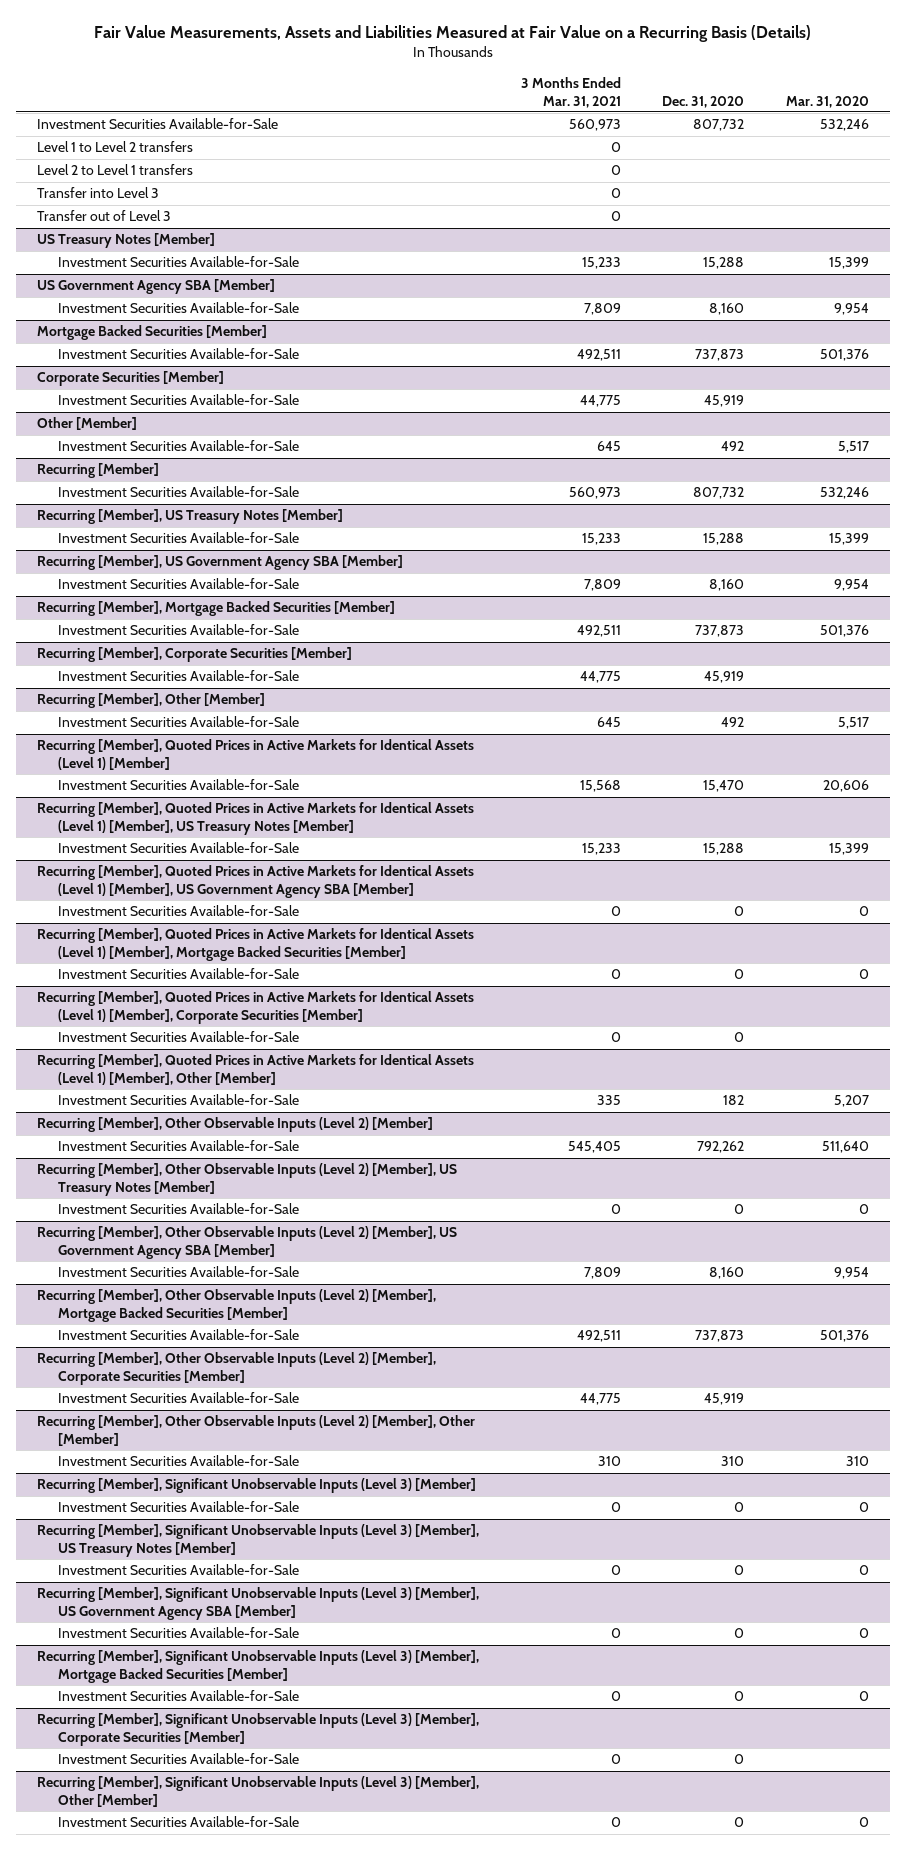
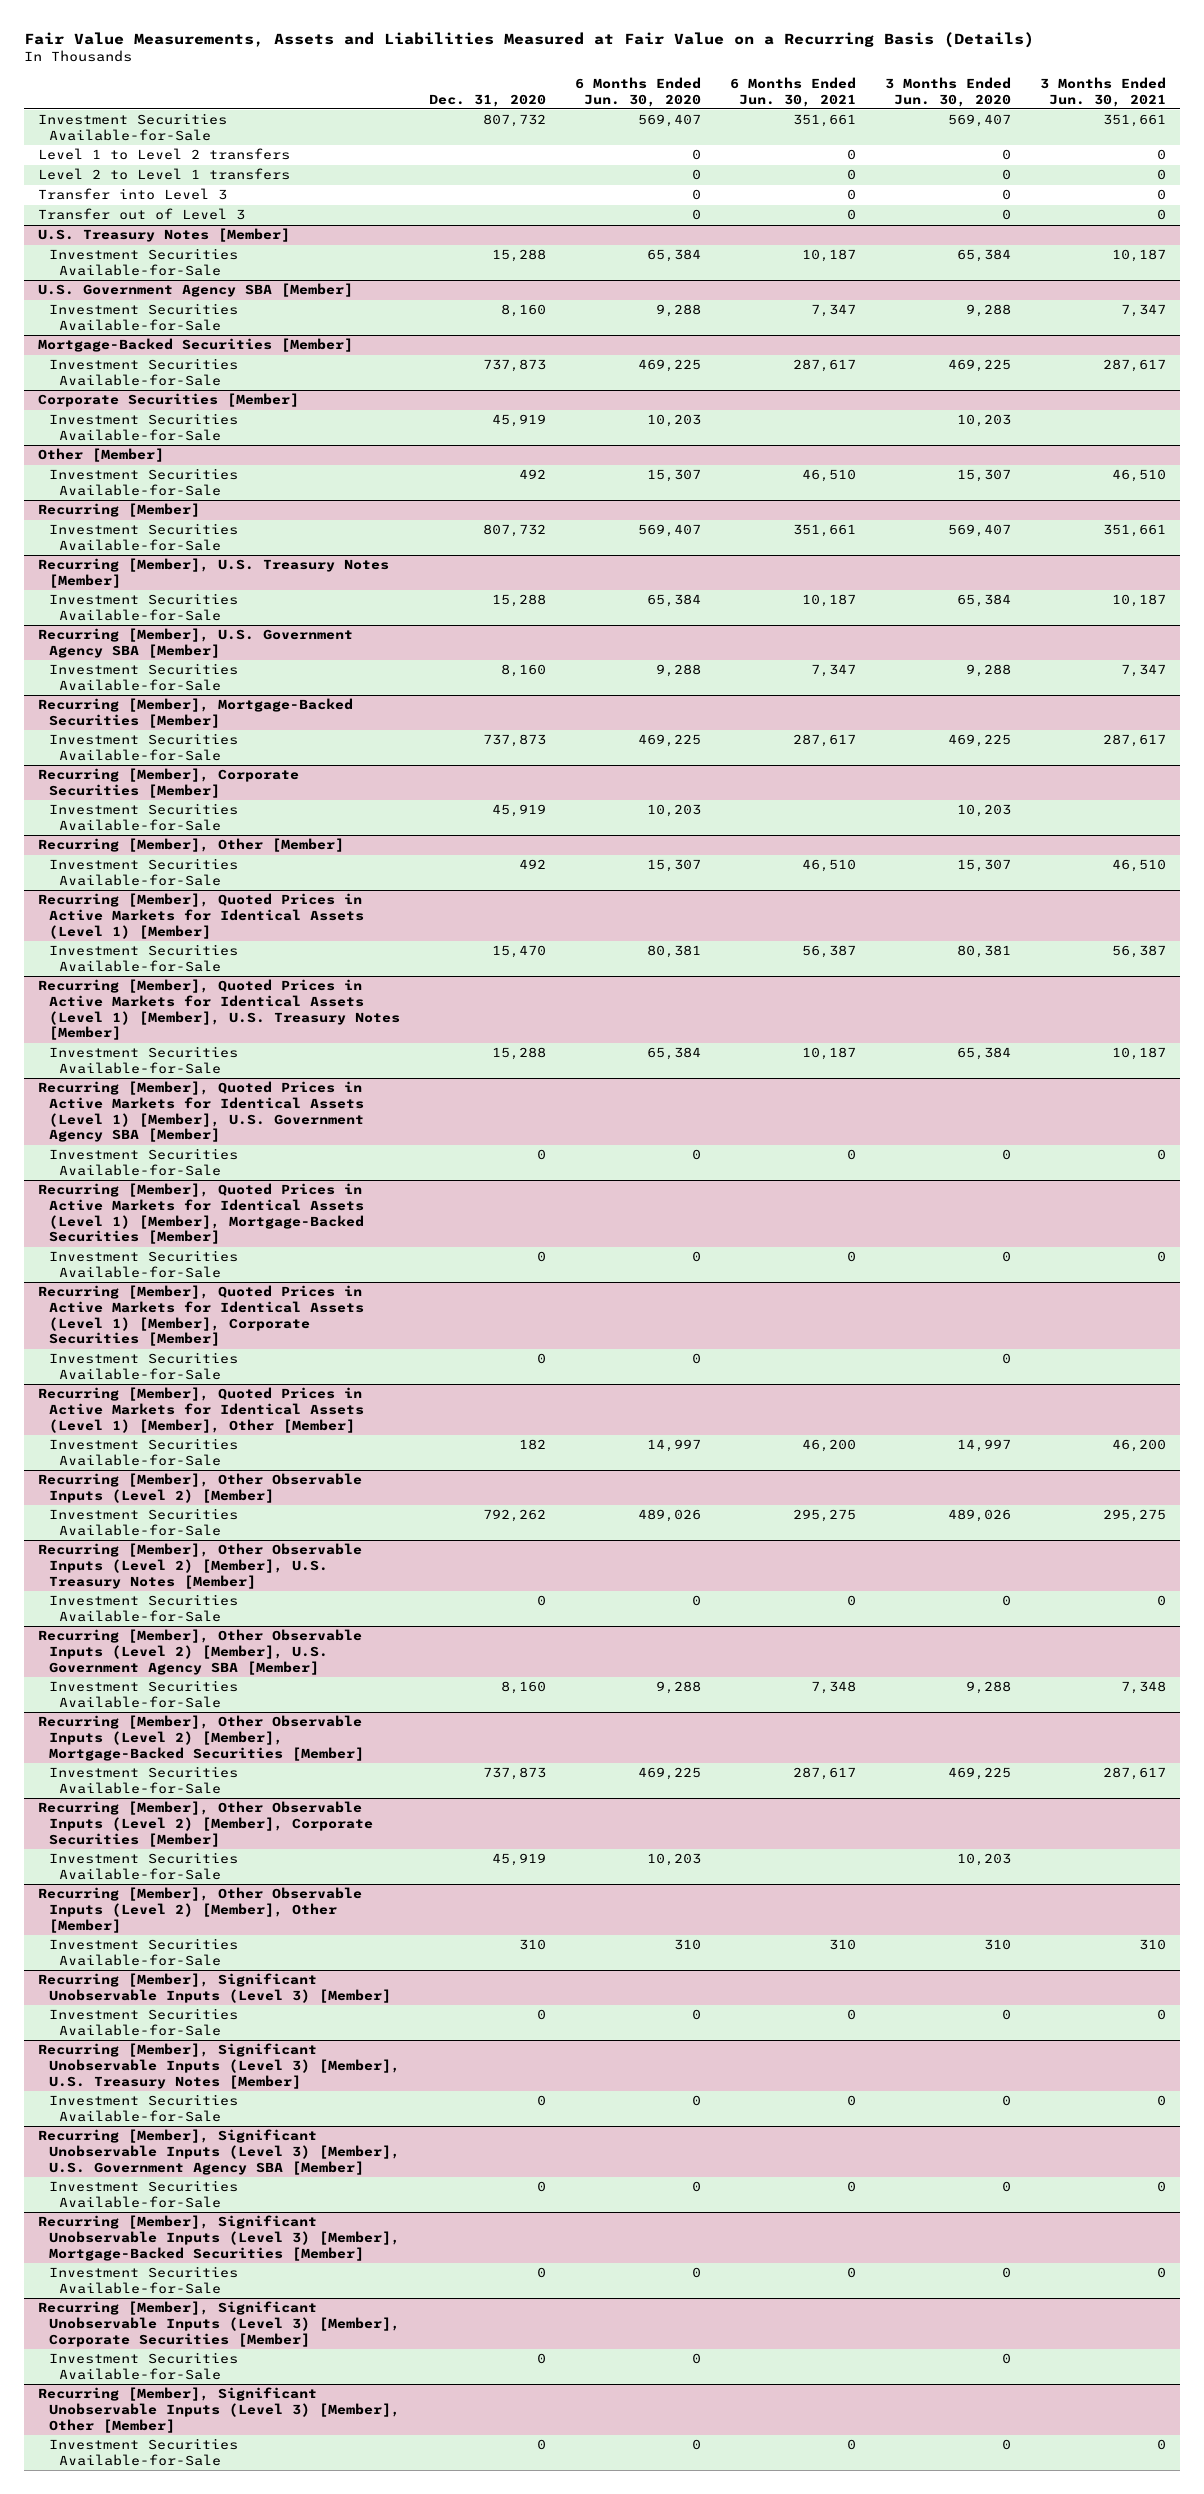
[520,76,621,108] 3 Months Ended Mar. 31, 2021 -> none
[785,95,869,108] Mar. 31, 2020 -> none
none -> [574,76,701,107] 6 Months Ended Jun. 30, 2020
none -> [729,76,856,107] 6 Months Ended Jun. 30, 2021
none -> [884,76,1011,107] 3 Months Ended Jun. 30, 2020
none -> [1039,76,1166,107] 3 Months Ended Jun. 30, 2021
[37,233,216,249] US Treasury Notes [Member] -> [38,228,291,243] U.S. Treasury Notes [Member]
[37,279,276,295] US Government Agency SBA [Member] -> [38,283,354,298] U.S. Government Agency SBA [Member]
[37,325,268,341] Mortgage Backed Securities [Member] -> [38,338,354,353] Mortgage-Backed Securities [Member]
[37,509,344,525] Recurring [Member], US Treasury Notes [Member] -> [38,558,390,589] Recurring [Member], U.S. Treasury Notes [Member]
[37,555,404,571] Recurring [Member], US Government Agency SBA [Member] -> [38,628,354,659] Recurring [Member], U.S. Government Agency SBA [Member]
[37,601,396,617] Recurring [Member], Mortgage Backed Securities [Member] -> [38,698,354,729] Recurring [Member], Mortgage-Backed Securities [Member]
[37,802,475,836] Recurring [Member], Quoted Prices in Active Markets for Identical Assets (Level 1) [Member], US Treasury Notes [Member] -> [38,979,400,1041] Recurring [Member], Quoted Prices in Active Markets for Identical Assets (Level 1) [Member], U.S. Treasury Notes [Member]
[37,865,475,899] Recurring [Member], Quoted Prices in Active Markets for Identical Assets (Level 1) [Member], US Government Agency SBA [Member] -> [38,1081,364,1143] Recurring [Member], Quoted Prices in Active Markets for Identical Assets (Level 1) [Member], U.S. Government Agency SBA [Member]
[37,928,475,962] Recurring [Member], Quoted Prices in Active Markets for Identical Assets (Level 1) [Member], Mortgage Backed Securities [Member] -> [38,1183,364,1245] Recurring [Member], Quoted Prices in Active Markets for Identical Assets (Level 1) [Member], Mortgage-Backed Securities [Member]
[37,1163,458,1197] Recurring [Member], Other Observable Inputs (Level 2) [Member], US Treasury Notes [Member] -> [38,1543,363,1589] Recurring [Member], Other Observable Inputs (Level 2) [Member], U.S. Treasury Notes [Member]
[37,1226,458,1260] Recurring [Member], Other Observable Inputs (Level 2) [Member], US Government Agency SBA [Member] -> [38,1629,363,1675] Recurring [Member], Other Observable Inputs (Level 2) [Member], U.S. Government Agency SBA [Member]
[37,1289,437,1323] Recurring [Member], Other Observable Inputs (Level 2) [Member], Mortgage Backed Securities [Member] -> [38,1715,364,1761] Recurring [Member], Other Observable Inputs (Level 2) [Member], Mortgage-Backed Securities [Member]
[37,1524,480,1558] Recurring [Member], Significant Unobservable Inputs (Level 3) [Member], US Treasury Notes [Member] -> [38,2043,400,2089] Recurring [Member], Significant Unobservable Inputs (Level 3) [Member], U.S. Treasury Notes [Member]
[37,1587,480,1621] Recurring [Member], Significant Unobservable Inputs (Level 3) [Member], US Government Agency SBA [Member] -> [38,2129,400,2175] Recurring [Member], Significant Unobservable Inputs (Level 3) [Member], U.S. Government Agency SBA [Member]
[37,1650,480,1684] Recurring [Member], Significant Unobservable Inputs (Level 3) [Member], Mortgage Backed Securities [Member] -> [38,2215,400,2261] Recurring [Member], Significant Unobservable Inputs (Level 3) [Member], Mortgage-Backed Securities [Member]

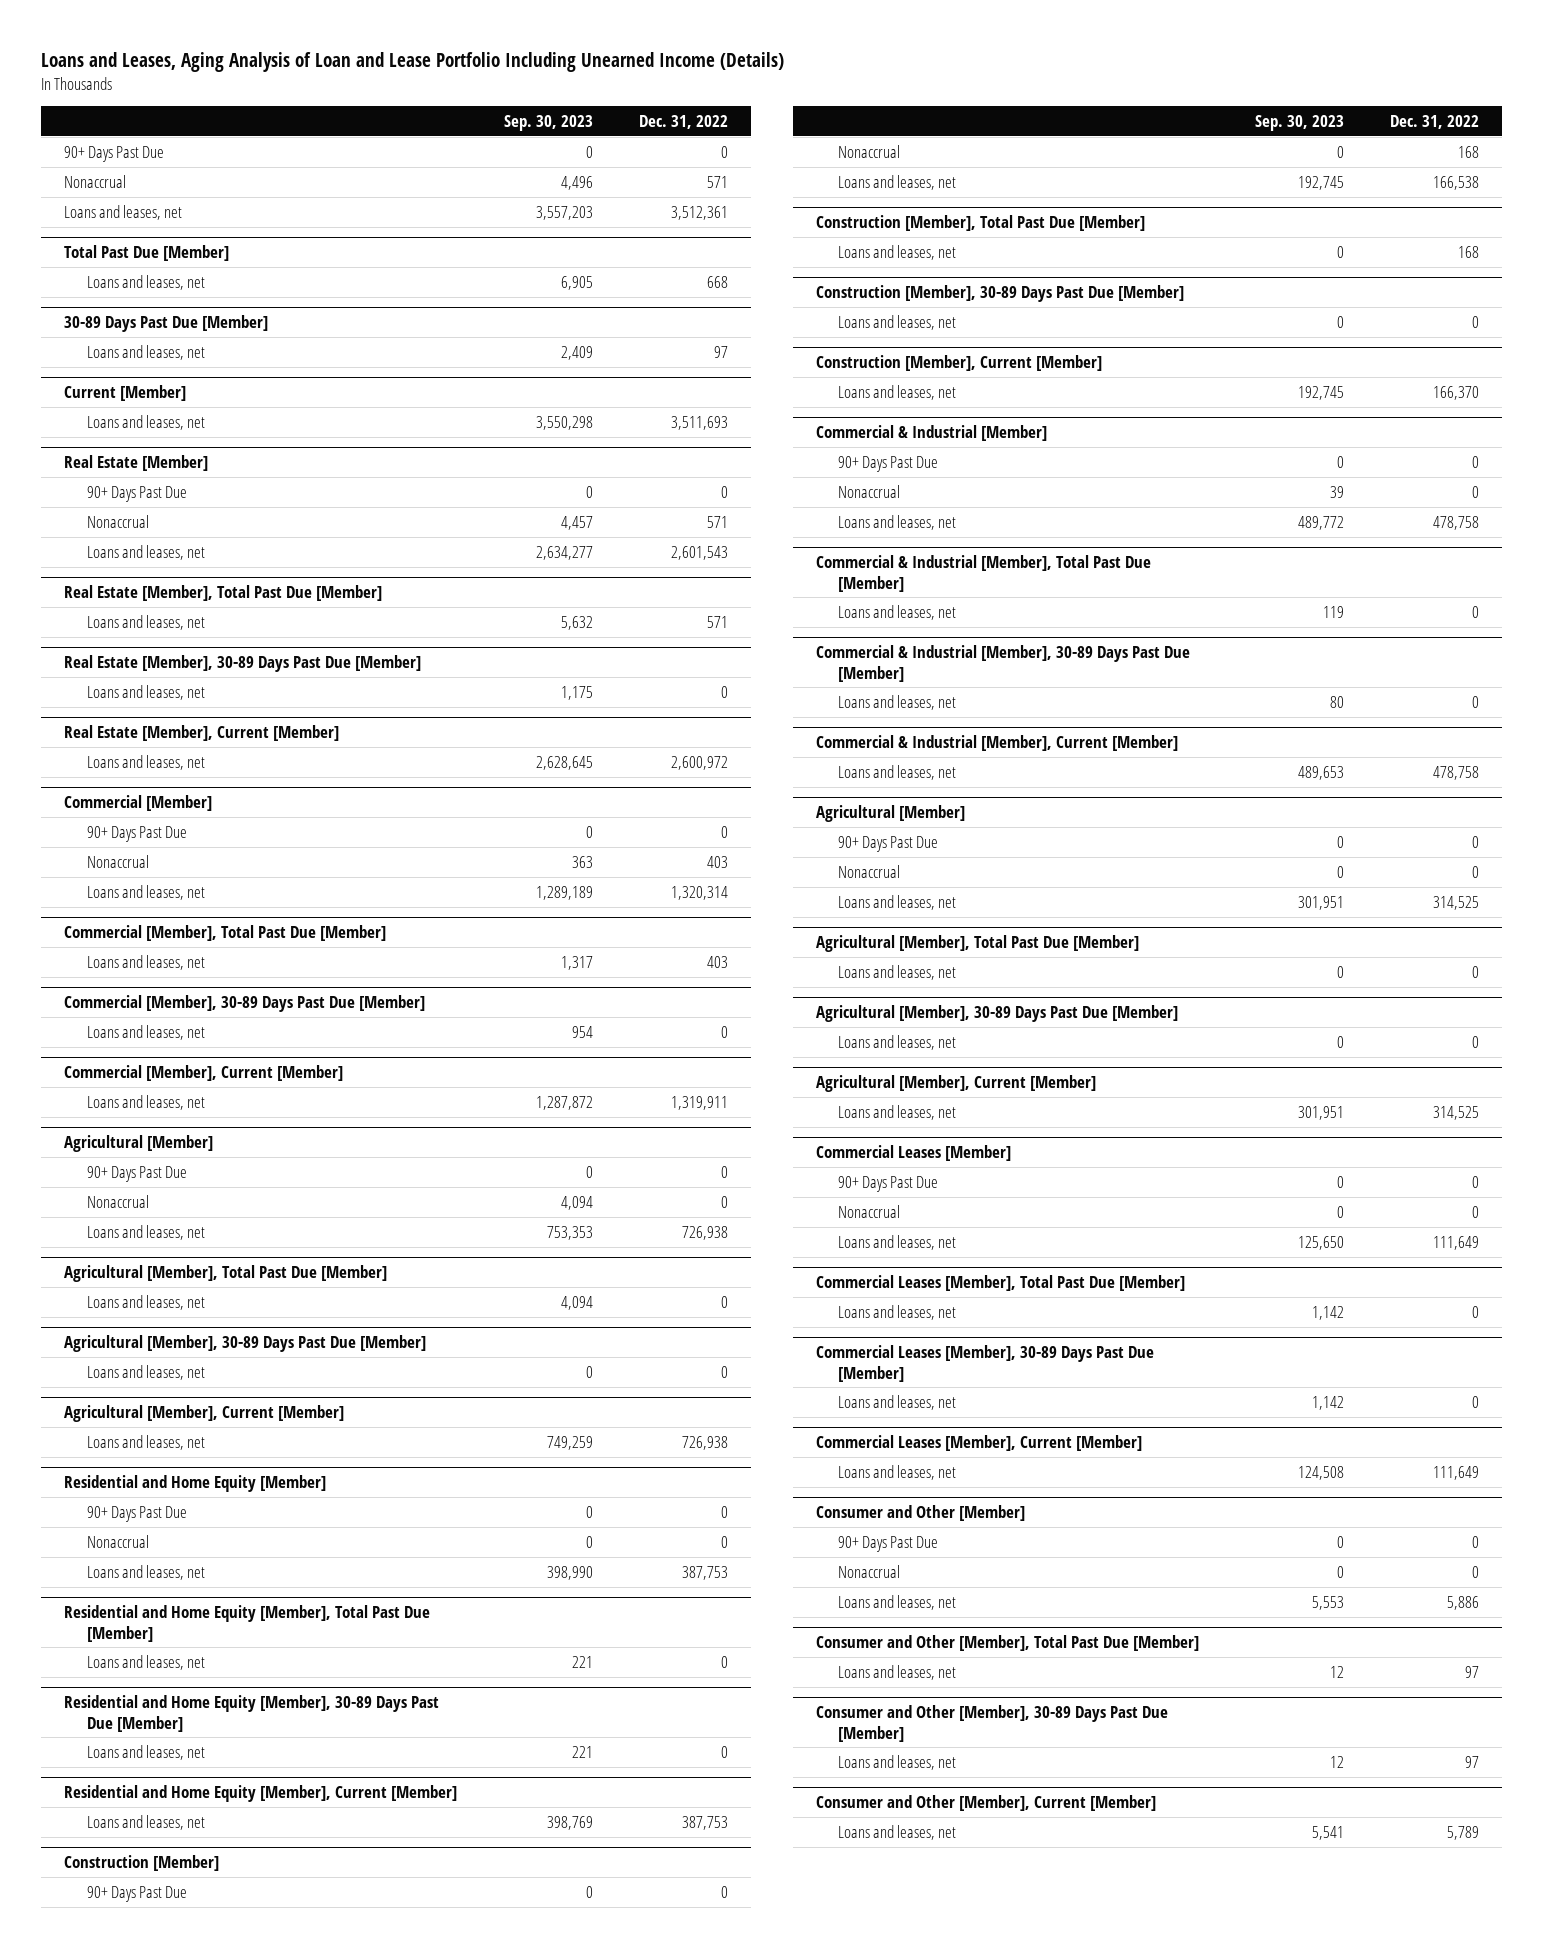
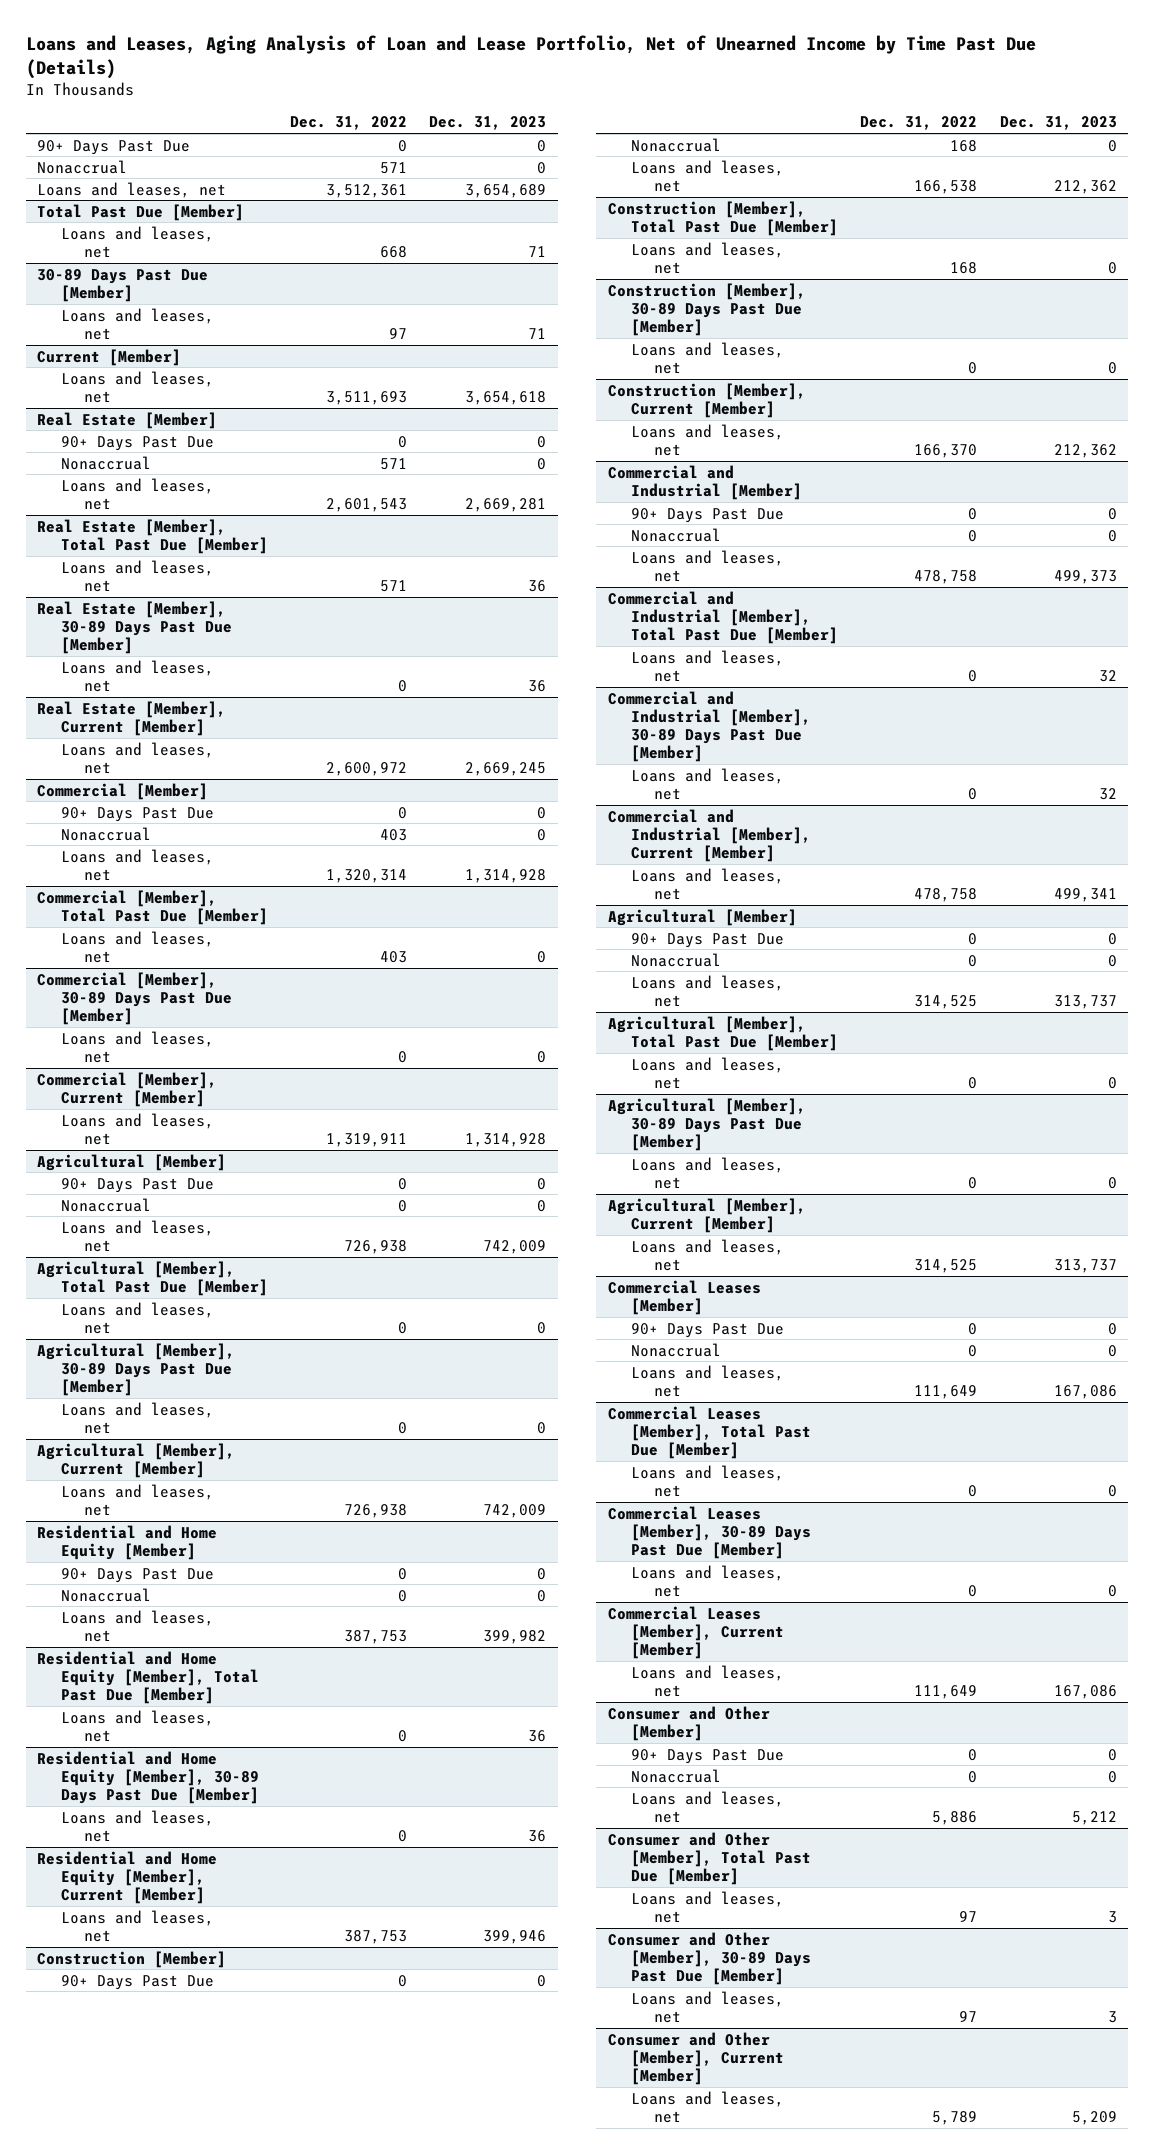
[41,52,785,73] Loans and Leases, Aging Analysis of Loan and Lease Portfolio Including Unearned Income (Details) -> [26,35,1037,80] Loans and Leases, Aging Analysis of Loan and Lease Portfolio, Net of Unearned Income by Time Past Due (Details)
[503,114,593,131] Sep. 30, 2023 -> none
none -> [429,116,547,131] Dec. 31, 2023
[815,424,1047,441] Commercial & Industrial [Member] -> [607,464,802,500] Commercial and Industrial [Member]
[815,554,1151,592] Commercial & Industrial [Member], Total Past Due [Member] -> [607,590,838,645] Commercial and Industrial [Member], Total Past Due [Member]
[815,644,1190,682] Commercial & Industrial [Member], 30-89 Days Past Due [Member] -> [607,690,811,763] Commercial and Industrial [Member], 30-89 Days Past Due [Member]
[815,734,1178,751] Commercial & Industrial [Member], Current [Member] -> [607,808,811,863] Commercial and Industrial [Member], Current [Member]

